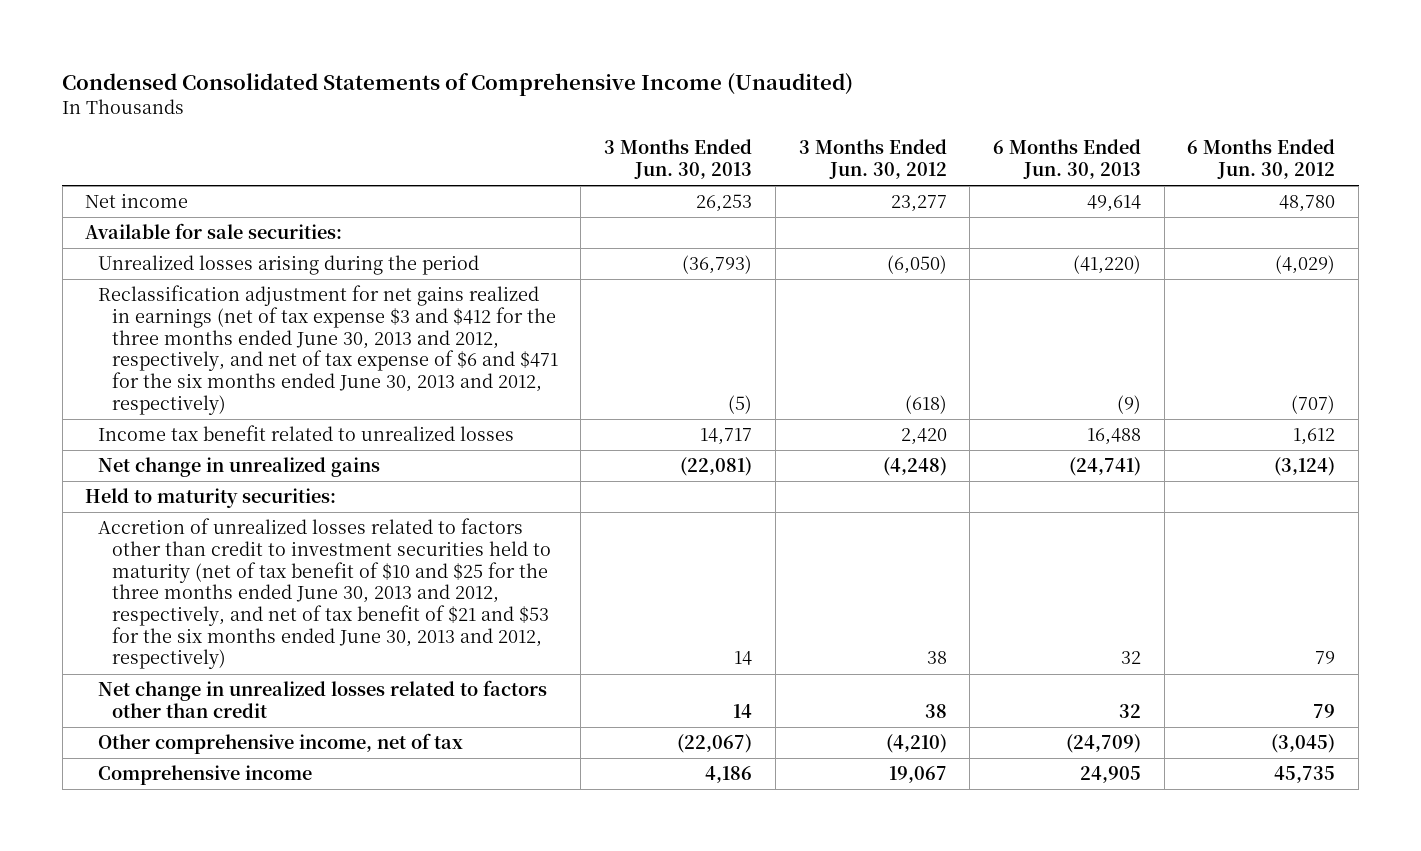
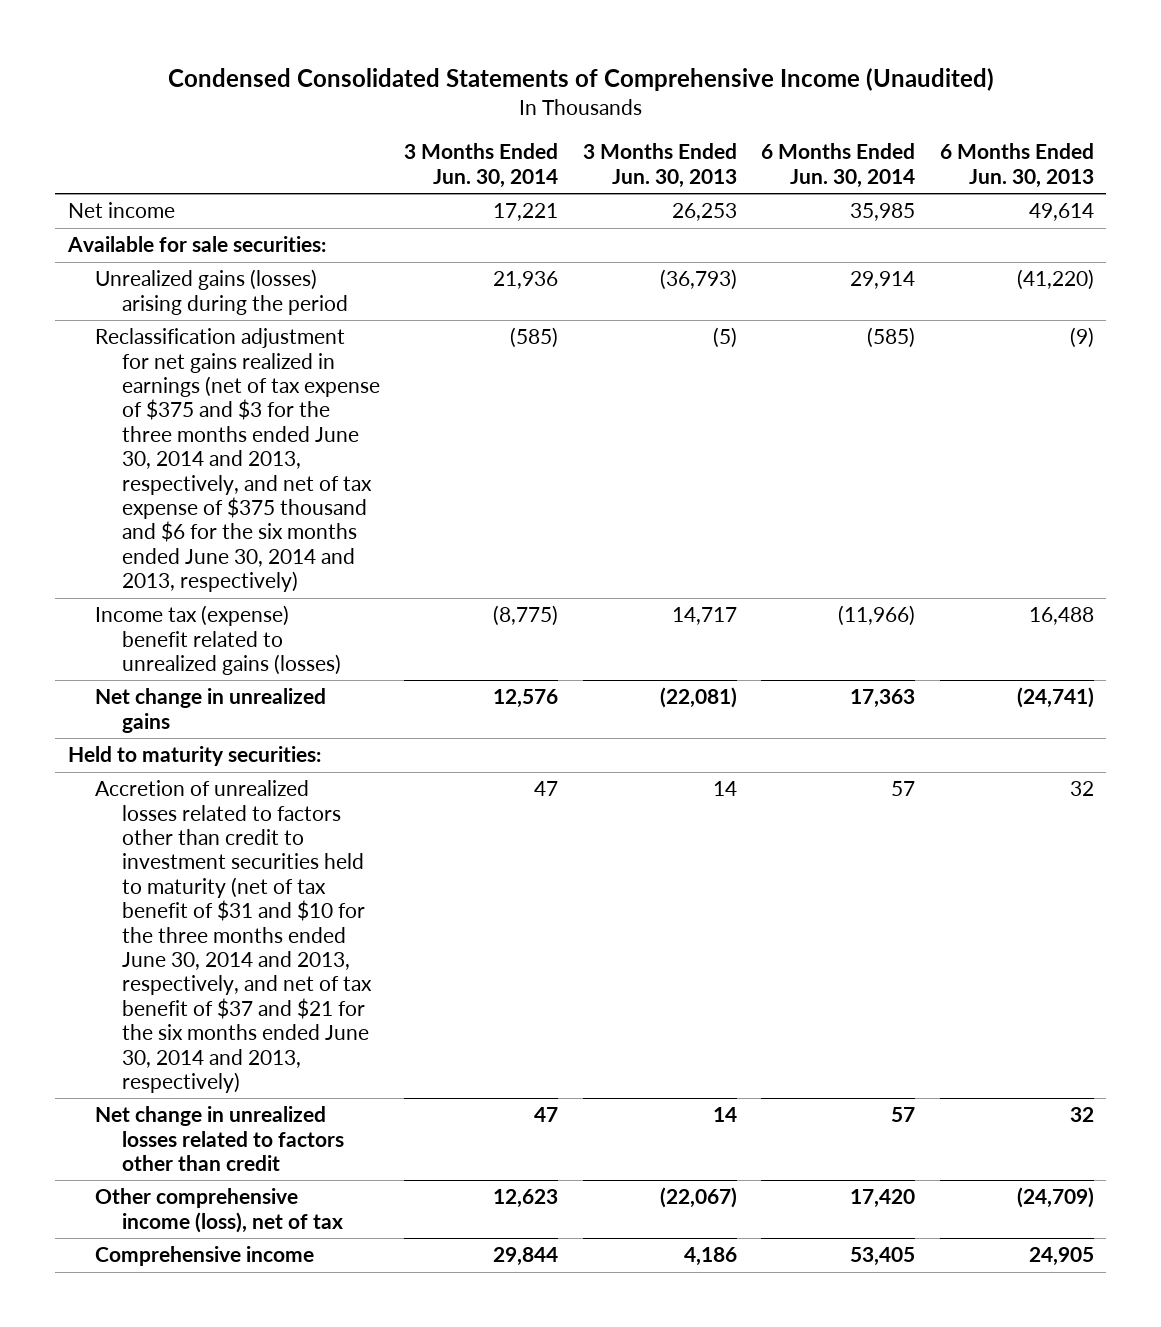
[798,139,947,180] 3 Months Ended Jun. 30, 2012 -> none
[1187,139,1336,180] 6 Months Ended Jun. 30, 2012 -> none
none -> [404,143,559,188] 3 Months Ended Jun. 30, 2014
none -> [761,143,916,188] 6 Months Ended Jun. 30, 2014
[98,255,480,276] Unrealized losses arising during the period -> [94,269,349,315] Unrealized gains (losses) arising during the period
[98,285,558,415] Reclassification adjustment for net gains realized in earnings (net of tax expense $3 and $412 for the three months ended June 30, 2013 and 2012, respectively, and net of tax expense of $6 and $471 for the six months ended June 30, 2013 and 2012, respectively) -> [94,328,381,593] Reclassification adjustment for net gains realized in earnings (net of tax expense of $375 and $3 for the three months ended June 30, 2014 and 2013, respectively, and net of tax expense of $375 thousand and $6 for the six months ended June 30, 2014 and 2013, respectively)
[98,425,515,442] Income tax benefit related to unrealized losses -> [94,605,342,675] Income tax (expense) benefit related to unrealized gains (losses)
[98,518,551,670] Accretion of unrealized losses related to factors other than credit to investment securities held to maturity (net of tax benefit of $10 and $25 for the three months ended June 30, 2013 and 2012, respectively, and net of tax benefit of $21 and $53 for the six months ended June 30, 2013 and 2012, respectively) -> [94,780,373,1093] Accretion of unrealized losses related to factors other than credit to investment securities held to maturity (net of tax benefit of $31 and $10 for the three months ended June 30, 2014 and 2013, respectively, and net of tax benefit of $37 and $21 for the six months ended June 30, 2014 and 2013, respectively)
[98,733,464,755] Other comprehensive income, net of tax -> [94,1188,344,1233] Other comprehensive income (loss), net of tax

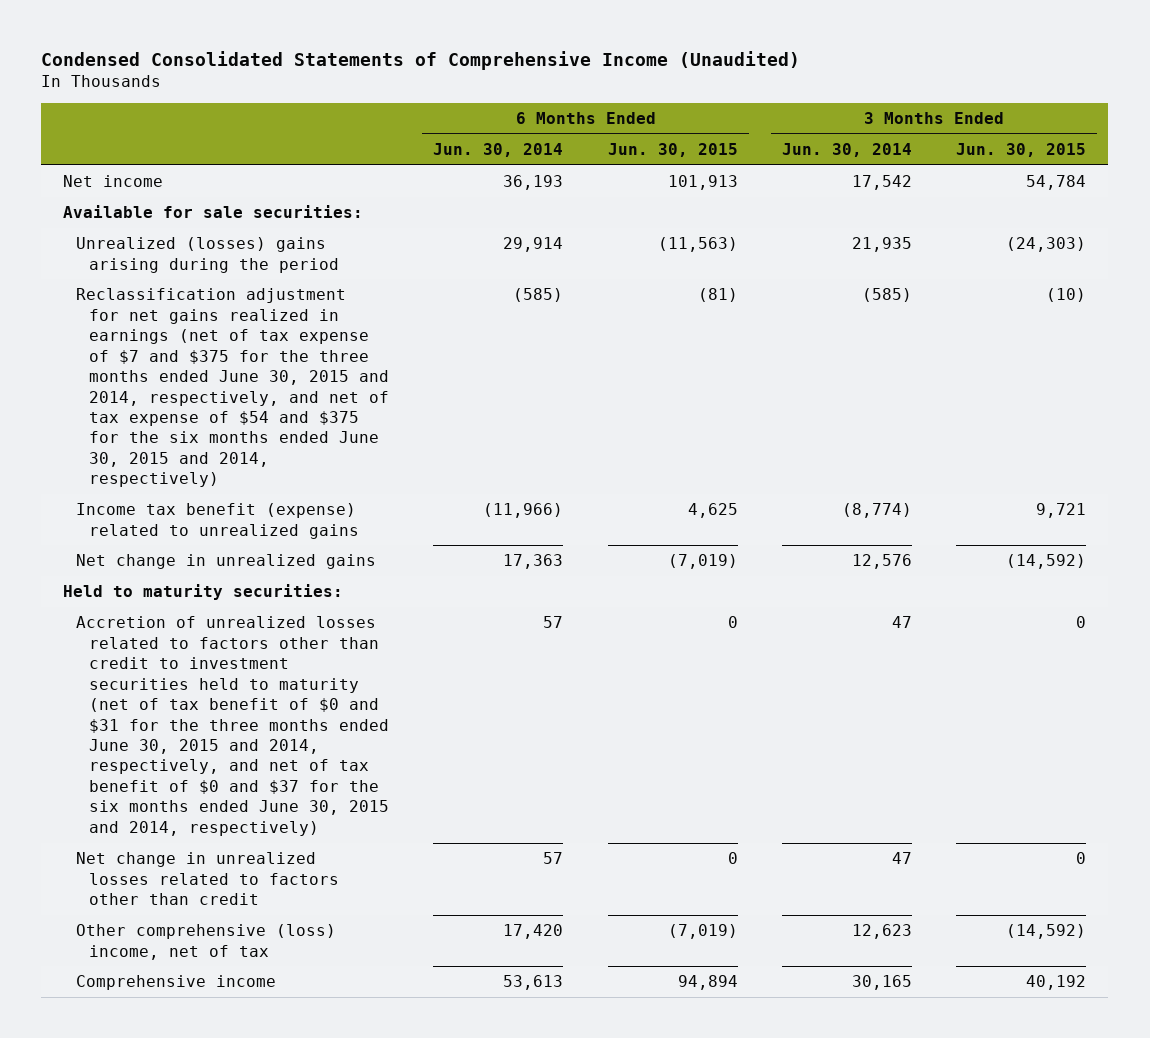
[582,143,737,188] 3 Months Ended Jun. 30, 2013 -> none
[939,143,1094,188] 6 Months Ended Jun. 30, 2013 -> none
none -> [607,142,738,157] Jun. 30, 2015
none -> [956,142,1087,157] Jun. 30, 2015
[493,203,559,222] 17,221 -> [851,175,912,191] 17,542
[850,203,916,222] 35,985 -> [503,175,564,191] 36,193
[94,269,349,315] Unrealized gains (losses) arising during the period -> [76,237,340,273] Unrealized (losses) gains arising during the period
[493,271,559,290] 21,936 -> [851,237,912,253] 21,935
[94,328,381,593] Reclassification adjustment for net gains realized in earnings (net of tax expense of $375 and $3 for the three months ended June 30, 2014 and 2013, respectively, and net of tax expense of $375 thousand and $6 for the six months ended June 30, 2014 and 2013, respectively) -> [76,288,390,488] Reclassification adjustment for net gains realized in earnings (net of tax expense of $7 and $375 for the three months ended June 30, 2015 and 2014, respectively, and net of tax expense of $54 and $375 for the six months ended June 30, 2015 and 2014, respectively)
[94,605,342,675] Income tax (expense) benefit related to unrealized gains (losses) -> [76,503,360,539] Income tax benefit (expense) related to unrealized gains
[493,605,559,627] (8,775) -> [841,503,912,519] (8,774)
[94,780,373,1093] Accretion of unrealized losses related to factors other than credit to investment securities held to maturity (net of tax benefit of $31 and $10 for the three months ended June 30, 2014 and 2013, respectively, and net of tax benefit of $37 and $21 for the six months ended June 30, 2014 and 2013, respectively) -> [76,616,390,836] Accretion of unrealized losses related to factors other than credit to investment securities held to maturity (net of tax benefit of $0 and $31 for the three months ended June 30, 2015 and 2014, respectively, and net of tax benefit of $0 and $37 for the six months ended June 30, 2015 and 2014, respectively)
[94,1188,344,1233] Other comprehensive income (loss), net of tax -> [76,924,337,960] Other comprehensive (loss) income, net of tax
[493,1247,559,1267] 29,844 -> [851,975,912,991] 30,165
[850,1247,916,1267] 53,405 -> [503,975,564,991] 53,613

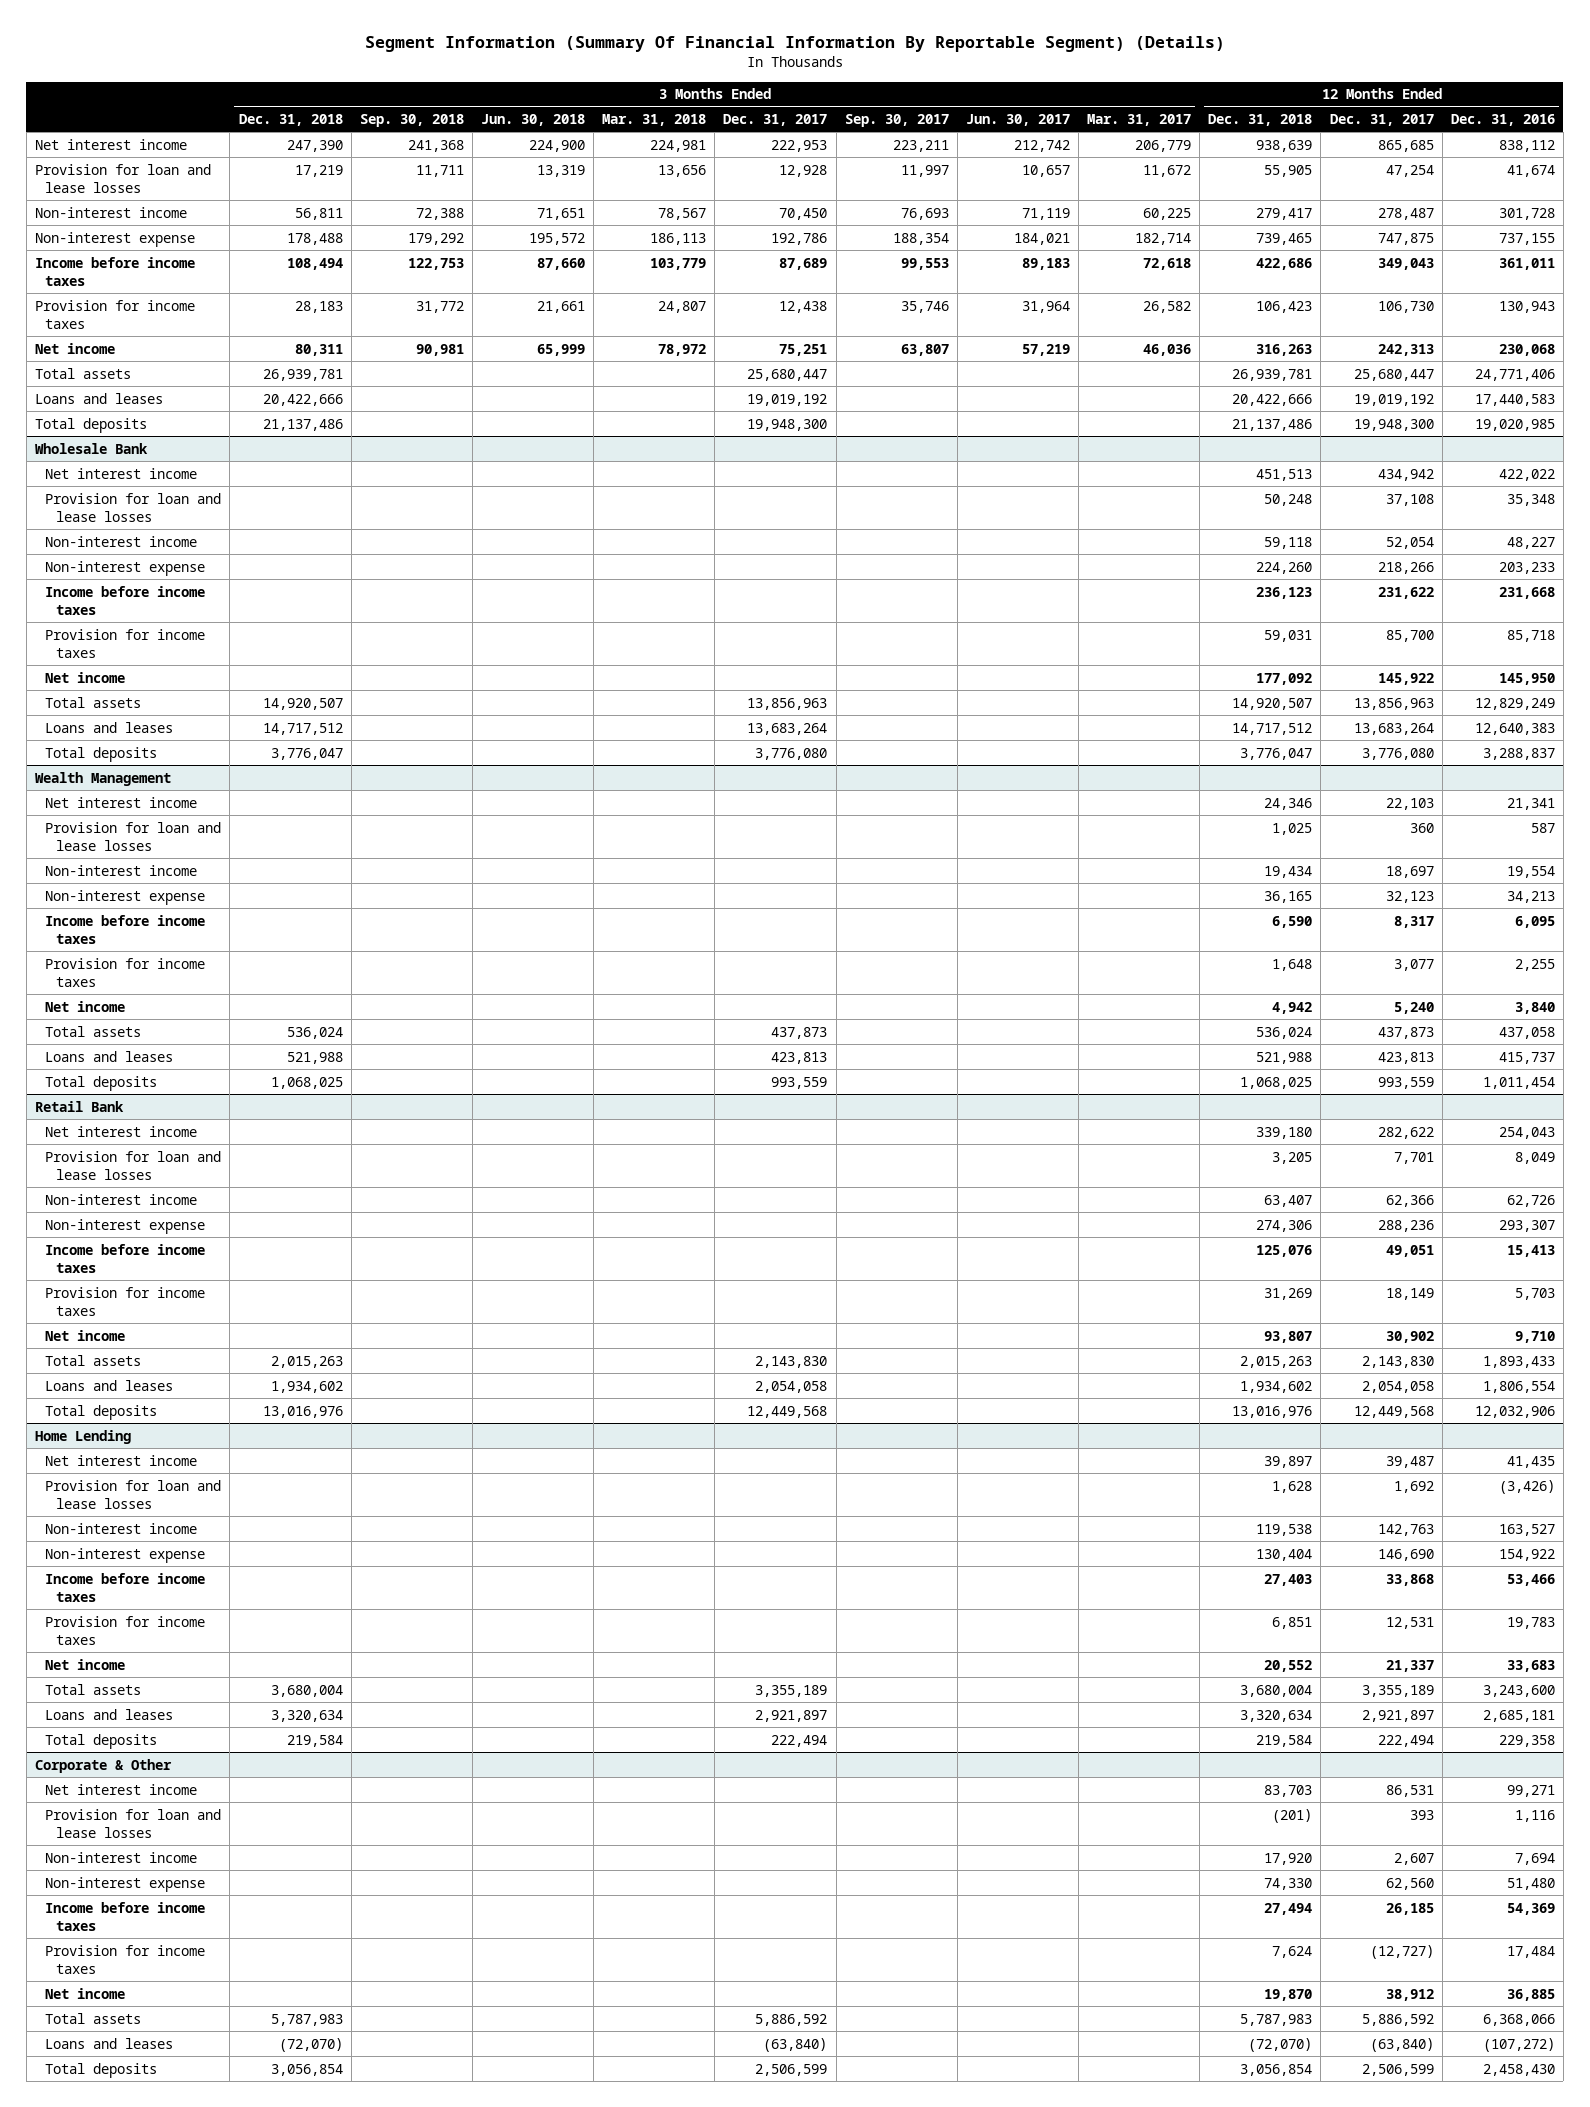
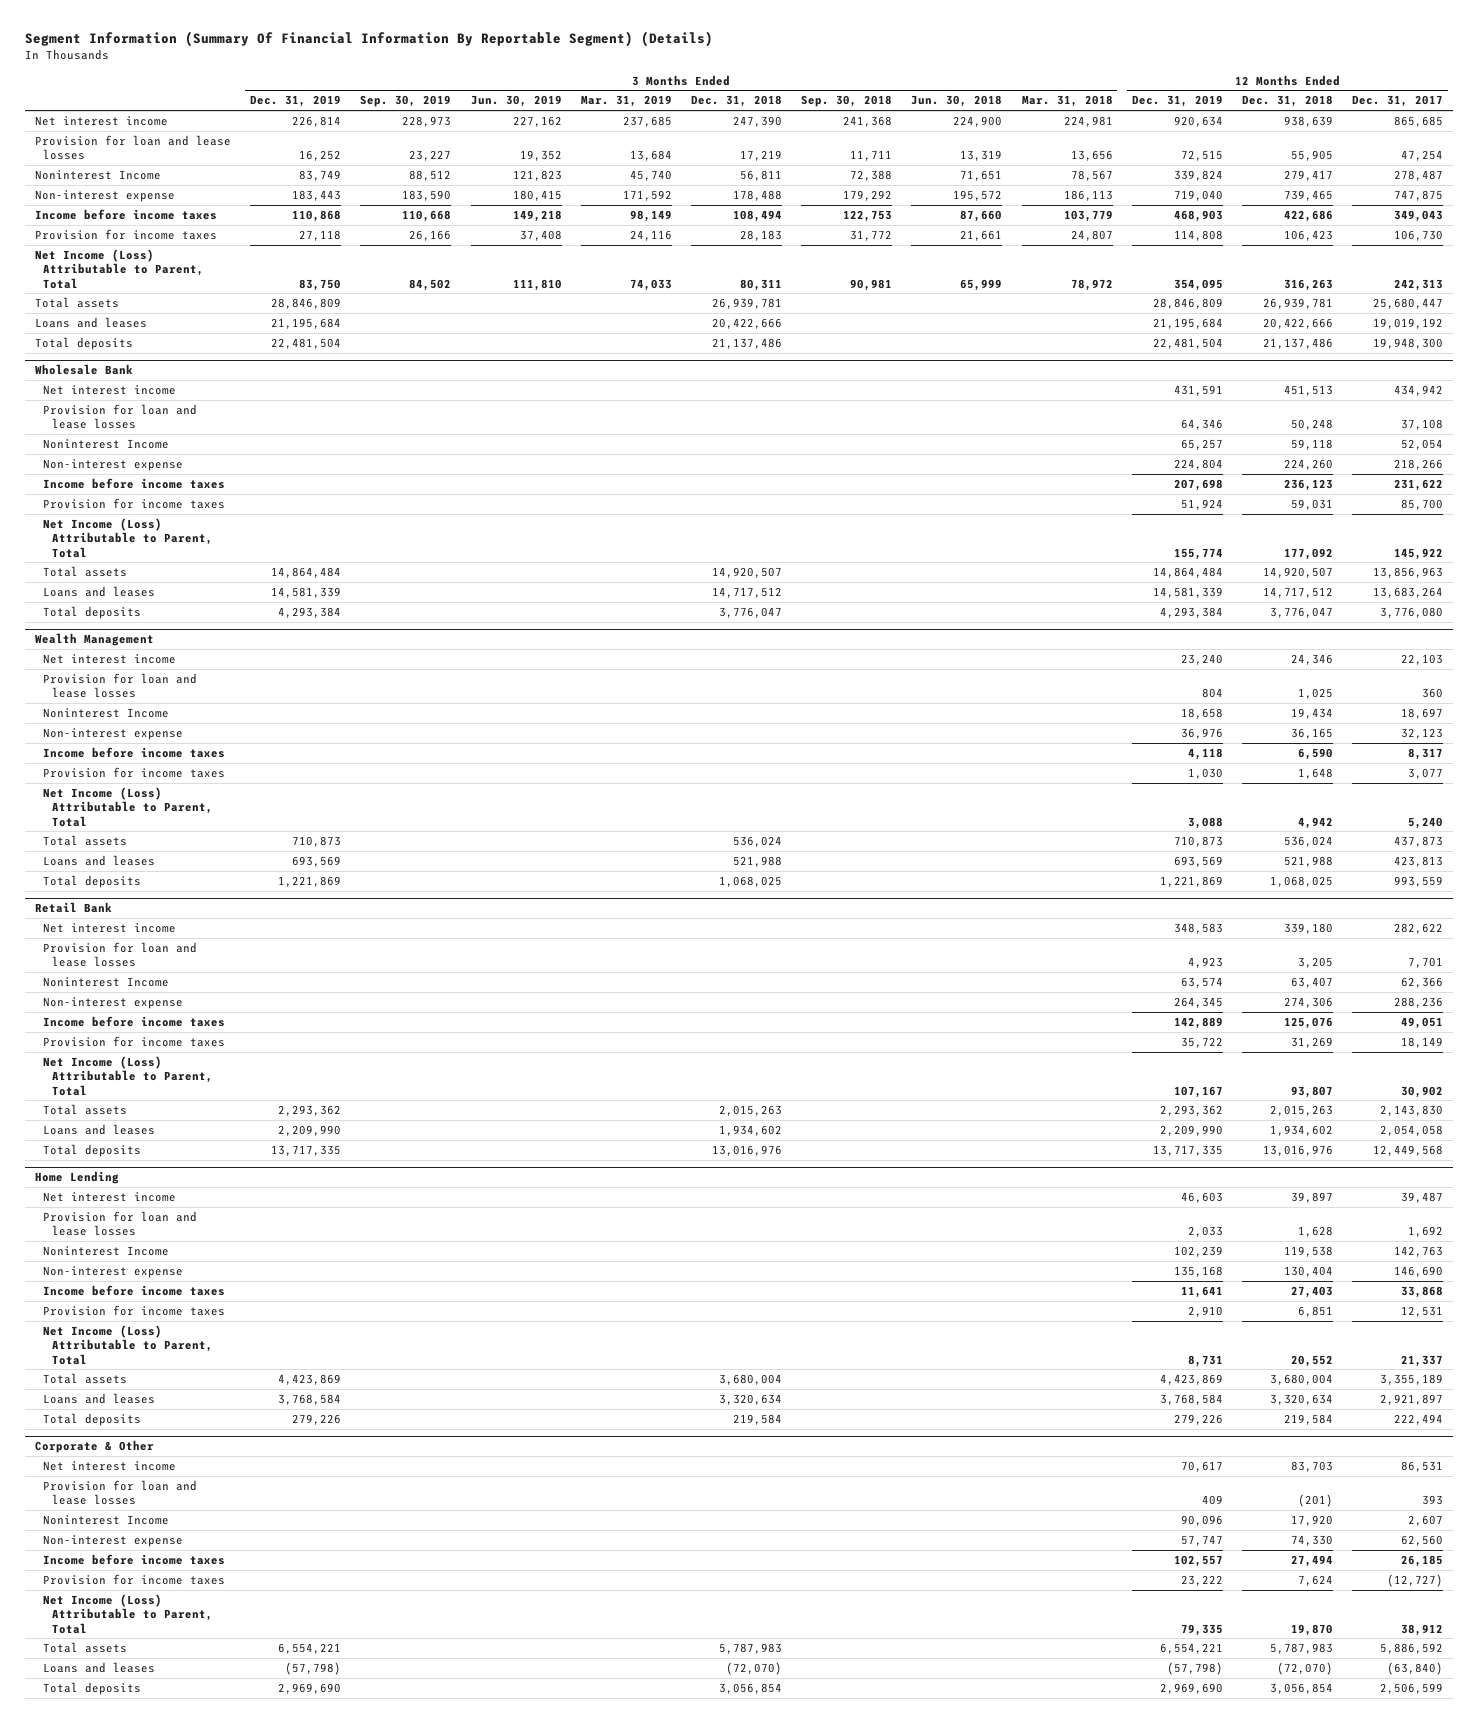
[723,113,828,126] Dec. 31, 2017 -> none
[844,113,949,127] Sep. 30, 2017 -> none
[965,113,1070,126] Jun. 30, 2017 -> none
[1087,113,1192,126] Mar. 31, 2017 -> none
[1450,113,1555,126] Dec. 31, 2016 -> none
none -> [250,95,342,108] Dec. 31, 2019
none -> [360,95,452,108] Sep. 30, 2019
none -> [470,95,562,108] Jun. 30, 2019
none -> [580,95,672,108] Mar. 31, 2019
none -> [1131,95,1223,108] Dec. 31, 2019
[34,206,187,218] Non-interest income -> [34,169,161,180] Noninterest Income
[34,342,115,354] Net income -> [34,248,205,289] Net Income (Loss) Attributable to Parent, Total
[45,535,198,547] Non-interest income -> [43,438,170,449] Noninterest Income
[45,671,126,683] Net income -> [43,517,213,558] Net Income (Loss) Attributable to Parent, Total
[45,864,198,876] Non-interest income -> [43,707,170,718] Noninterest Income
[45,1000,126,1012] Net income -> [43,786,213,827] Net Income (Loss) Attributable to Parent, Total
[45,1193,198,1205] Non-interest income -> [43,976,170,987] Noninterest Income
[45,1329,126,1341] Net income -> [43,1055,213,1096] Net Income (Loss) Attributable to Parent, Total
[45,1522,198,1534] Non-interest income -> [43,1245,170,1256] Noninterest Income
[45,1658,126,1670] Net income -> [43,1324,213,1365] Net Income (Loss) Attributable to Parent, Total
[45,1851,198,1863] Non-interest income -> [43,1514,170,1525] Noninterest Income
[45,1987,126,1999] Net income -> [43,1593,213,1634] Net Income (Loss) Attributable to Parent, Total

